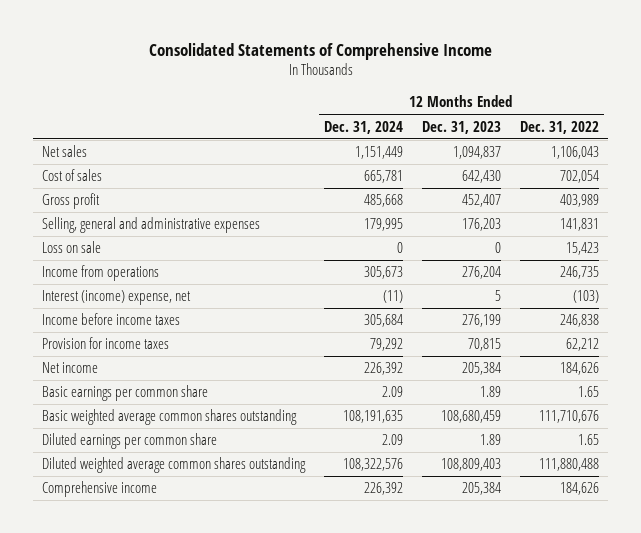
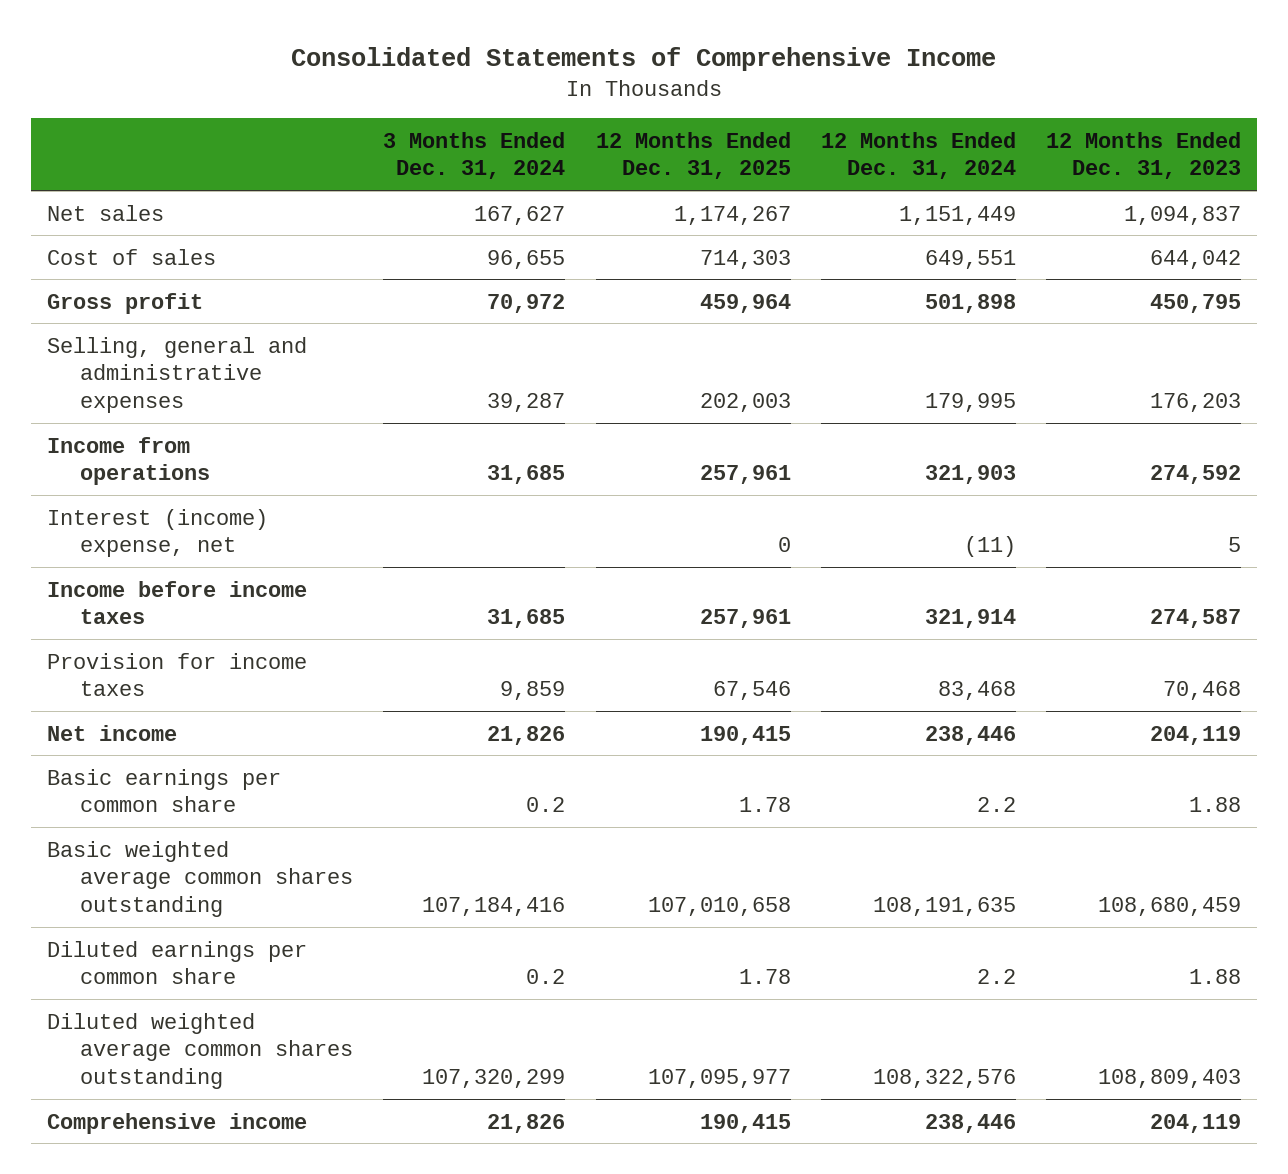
[519,120,599,134] Dec. 31, 2022 -> none
none -> [383,131,566,180] 3 Months Ended Dec. 31, 2024
none -> [595,131,791,180] 12 Months Ended Dec. 31, 2025
[364,170,404,184] 665,781 -> [925,249,1017,269] 649,551
[461,170,501,184] 642,430 -> [1150,249,1242,269] 644,042
[364,194,404,208] 485,668 -> [925,293,1017,313] 501,898
[461,194,501,208] 452,407 -> [1150,293,1242,313] 450,795
[42,241,102,254] Loss on sale -> none
[364,266,404,280] 305,673 -> [925,465,1017,485] 321,903
[461,266,501,280] 276,204 -> [1150,465,1242,485] 274,592
[364,314,404,328] 305,684 -> [925,609,1017,629] 321,914
[461,314,501,328] 276,199 -> [1150,609,1242,629] 274,587
[370,338,404,352] 79,292 -> [938,681,1017,701] 83,468
[467,338,501,352] 70,815 -> [1163,681,1242,701] 70,468
[364,362,404,376] 226,392 -> [925,725,1017,745] 238,446
[461,362,501,376] 205,384 -> [1150,725,1242,745] 204,119
[382,386,404,398] 2.09 -> [977,797,1017,813] 2.2
[479,386,501,398] 1.89 -> [1189,797,1242,813] 1.88
[382,434,404,446] 2.09 -> [977,969,1017,985] 2.2
[479,434,501,446] 1.89 -> [1189,969,1242,985] 1.88
[364,482,404,496] 226,392 -> [925,1113,1017,1133] 238,446
[461,482,501,496] 205,384 -> [1150,1113,1242,1133] 204,119

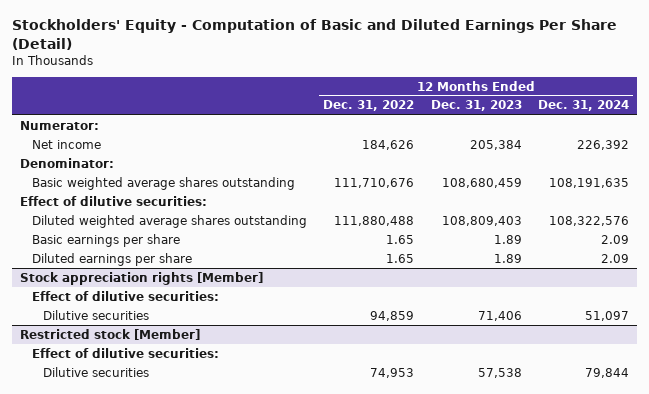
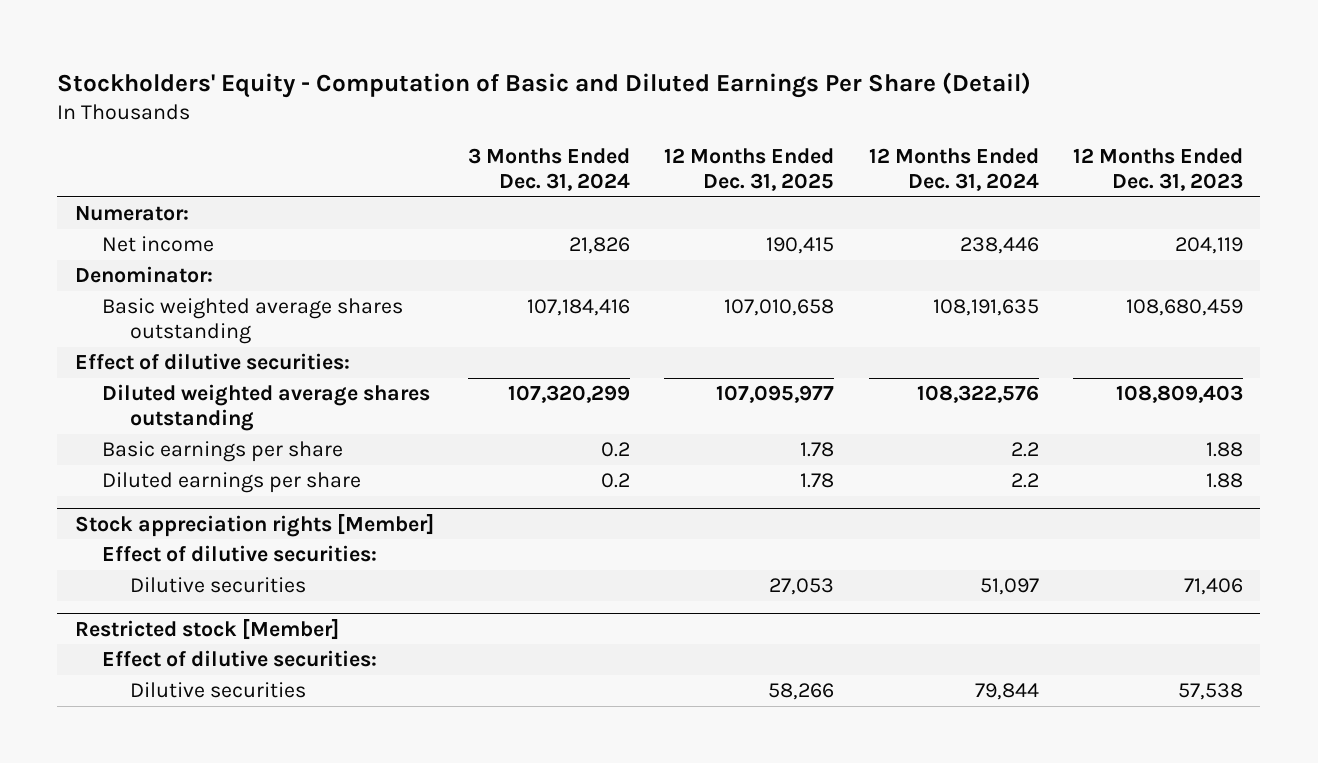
[323,100,415,112] Dec. 31, 2022 -> none
none -> [468,148,631,191] 3 Months Ended Dec. 31, 2024
none -> [664,148,835,191] 12 Months Ended Dec. 31, 2025
[469,139,522,150] 205,384 -> [1175,237,1244,255] 204,119
[577,139,630,150] 226,392 -> [959,237,1039,255] 238,446
[493,234,522,244] 1.89 -> [1206,442,1244,458] 1.88
[601,234,630,244] 2.09 -> [1010,442,1039,458] 2.2
[493,253,522,263] 1.89 -> [1206,473,1244,489] 1.88
[601,253,630,263] 2.09 -> [1010,473,1039,489] 2.2

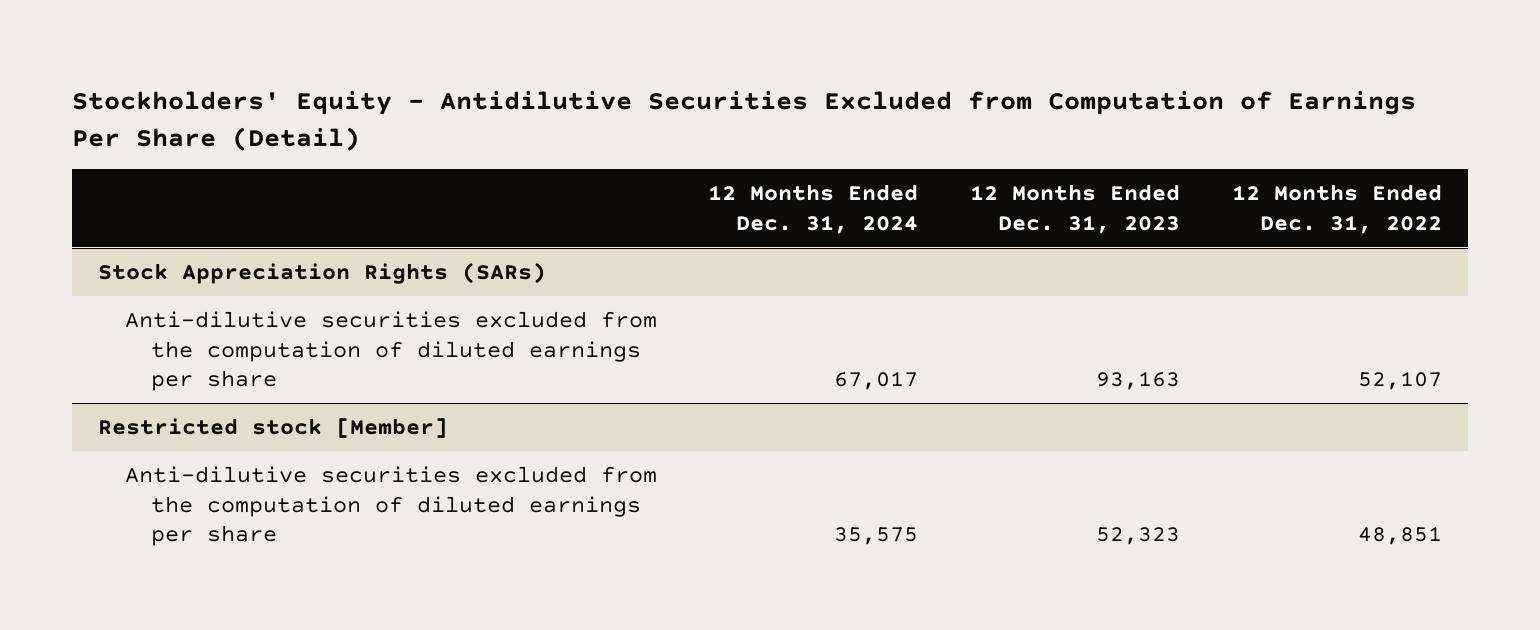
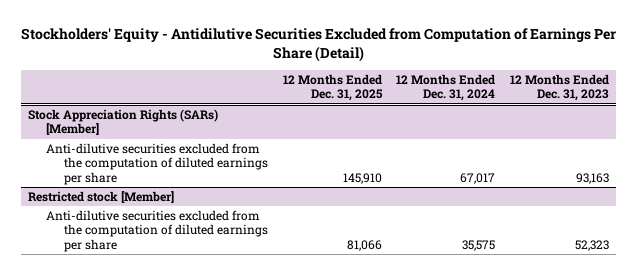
[1231,184,1442,234] 12 Months Ended Dec. 31, 2022 -> none
none -> [282,73,383,102] 12 Months Ended Dec. 31, 2025
[98,261,547,284] Stock Appreciation Rights (SARs) -> [28,109,219,136] Stock Appreciation Rights (SARs) [Member]

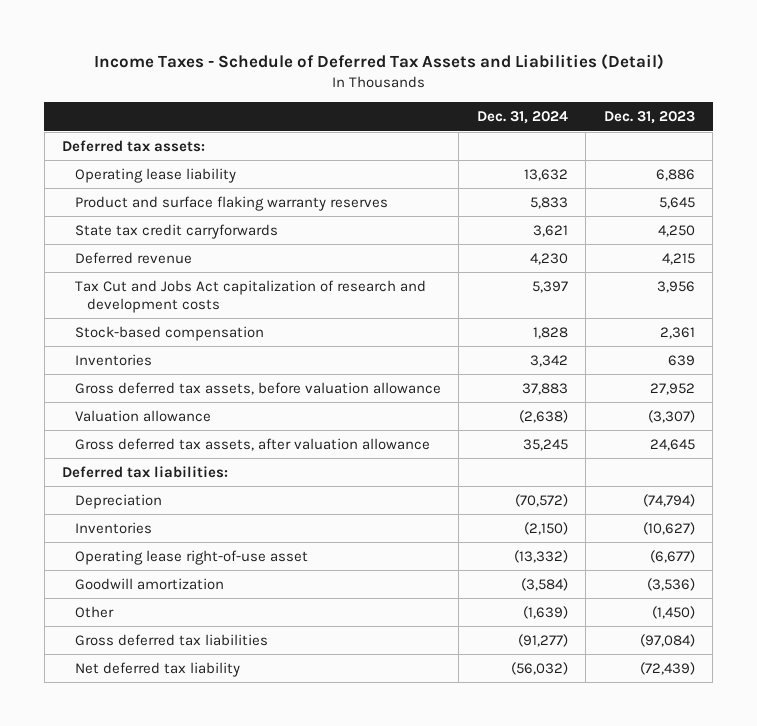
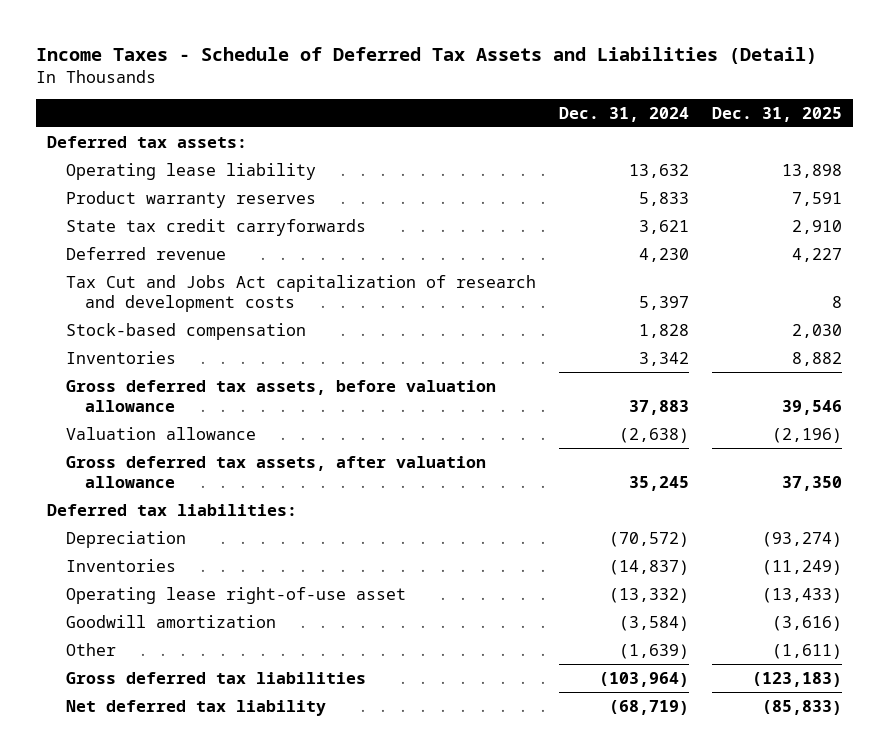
[603,111,695,125] Dec. 31, 2023 -> none
none -> [711,106,842,122] Dec. 31, 2025
[74,195,388,211] Product and surface flaking warranty reserves -> [66,190,317,208] Product warranty reserves
[523,521,568,535] (2,150) -> [608,559,689,575] (14,837)
[517,633,568,647] (91,277) -> [598,671,689,687] (103,964)
[510,661,568,675] (56,032) -> [608,699,689,715] (68,719)

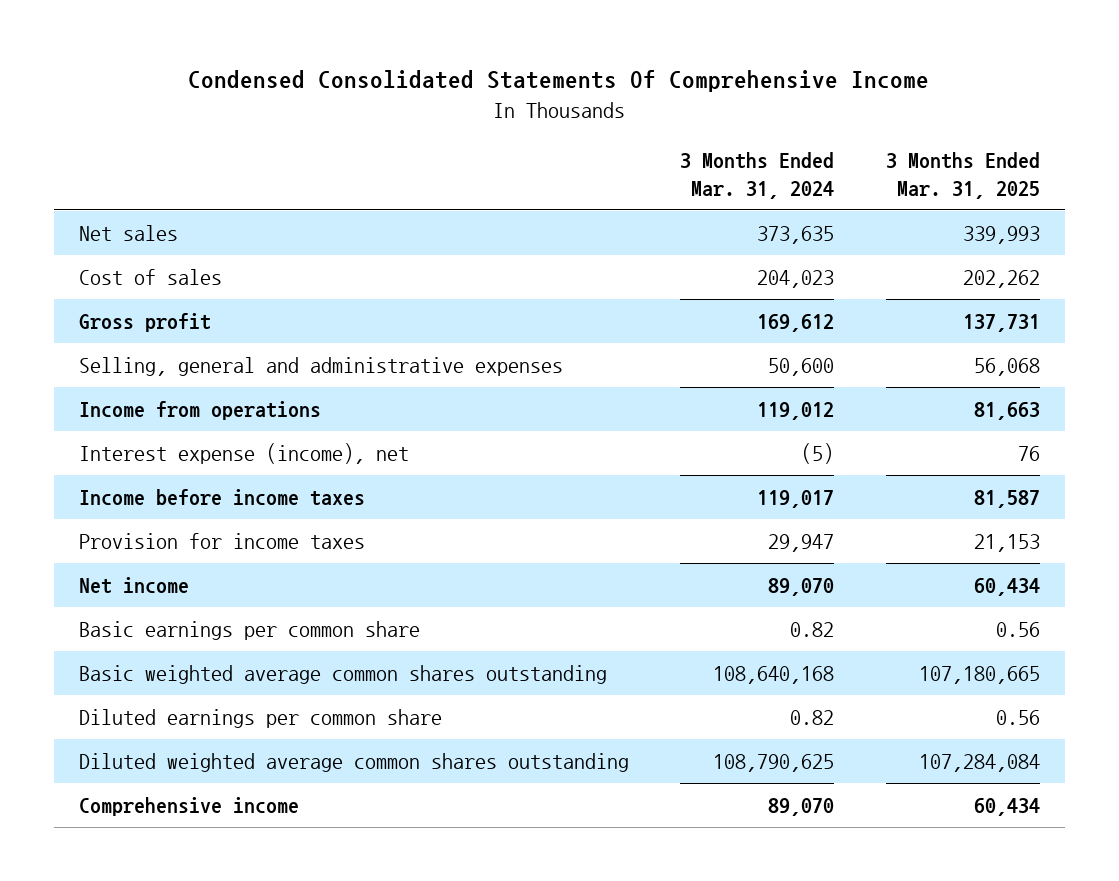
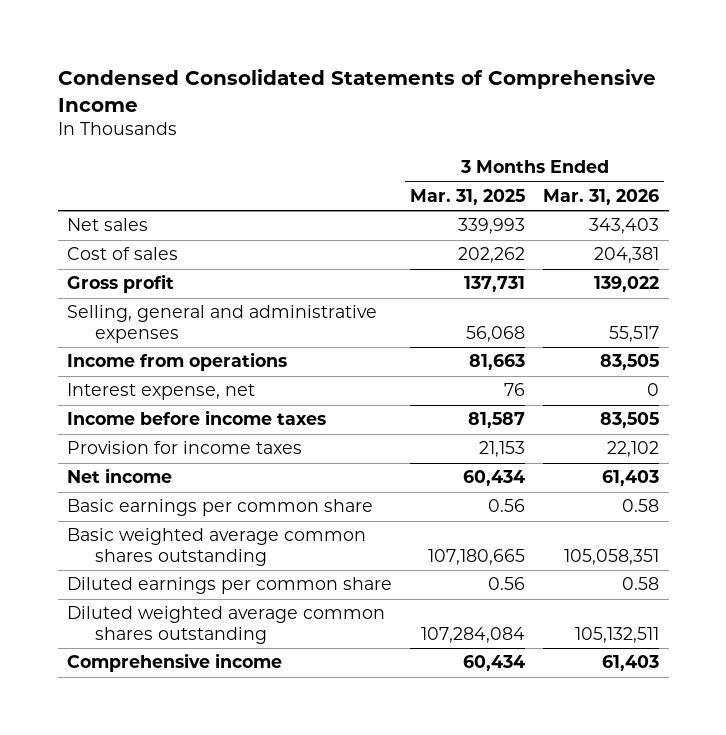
[188,70,930,93] Condensed Consolidated Statements Of Comprehensive Income -> [57,68,656,112] Condensed Consolidated Statements of Comprehensive Income
[680,152,835,199] 3 Months Ended Mar. 31, 2024 -> none
none -> [543,188,660,205] Mar. 31, 2026
[79,442,410,464] Interest expense (income), net -> [66,383,255,401] Interest expense, net

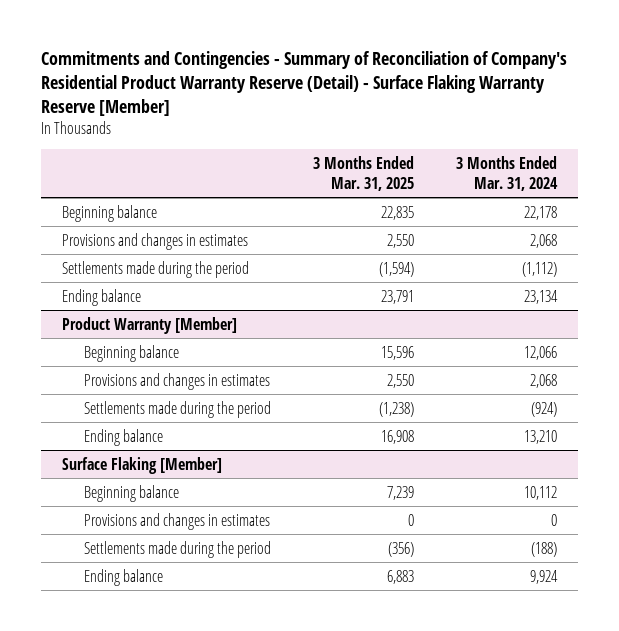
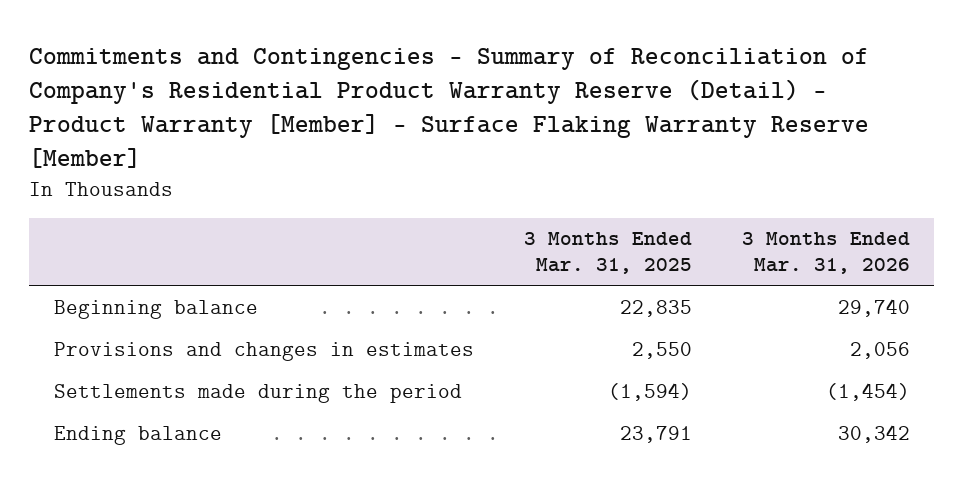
[40,50,567,116] Commitments and Contingencies - Summary of Reconciliation of Company's Residential Product Warranty Reserve (Detail) - Surface Flaking Warranty Reserve [Member] -> [29,47,870,169] Commitments and Contingencies - Summary of Reconciliation of Company's Residential Product Warranty Reserve (Detail) - Product Warranty [Member] - Surface Flaking Warranty Reserve [Member]
[455,155,558,191] 3 Months Ended Mar. 31, 2024 -> none
none -> [741,232,910,275] 3 Months Ended Mar. 31, 2026
[61,316,237,334] Product Warranty [Member] -> none
[83,344,179,362] Beginning balance -> none
[83,372,270,390] Provisions and changes in estimates -> none
[83,400,271,418] Settlements made during the period -> none
[83,428,163,446] Ending balance -> none
[61,456,222,474] Surface Flaking [Member] -> none
[83,484,179,502] Beginning balance -> none
[83,512,270,530] Provisions and changes in estimates -> none
[83,540,271,558] Settlements made during the period -> none
[83,568,163,586] Ending balance -> none

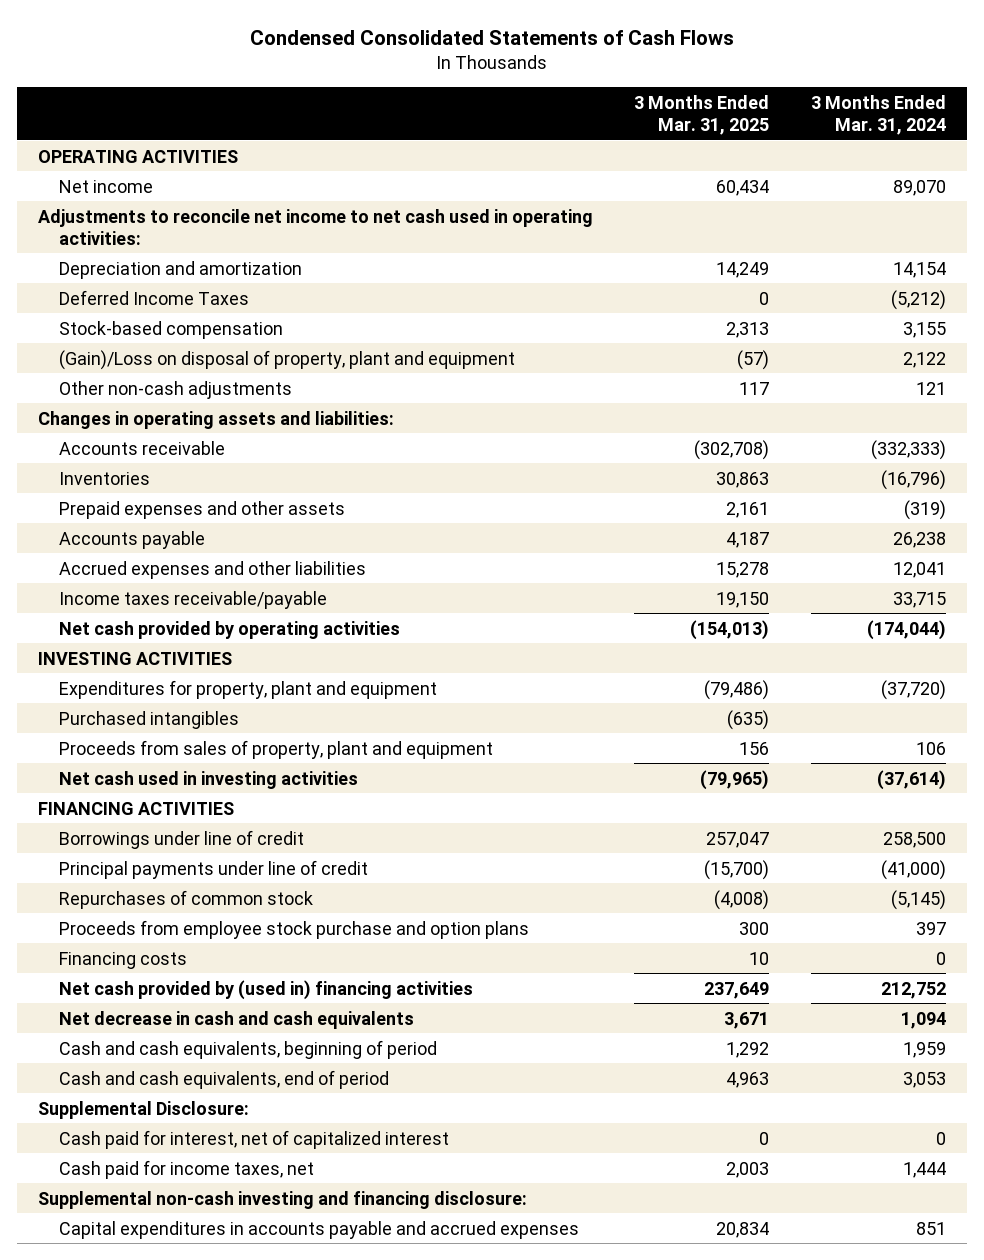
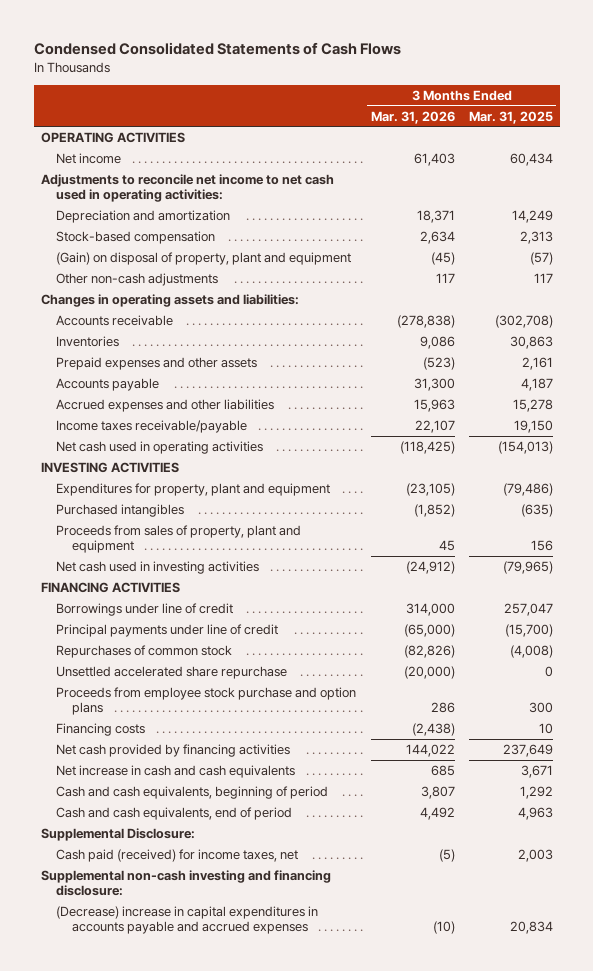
[810,94,946,135] 3 Months Ended Mar. 31, 2024 -> none
none -> [370,110,455,124] Mar. 31, 2026
[59,289,250,305] Deferred Income Taxes -> none
[59,349,516,370] (Gain)/Loss on disposal of property, plant and equipment -> [56,252,352,266] (Gain) on disposal of property, plant and equipment
[59,620,401,639] Net cash provided by operating activities -> [56,441,264,455] Net cash used in operating activities
none -> [56,666,288,680] Unsettled accelerated share repurchase
[59,979,474,1000] Net cash provided by (used in) financing activities -> [56,744,291,758] Net cash provided by financing activities
[59,1010,415,1029] Net decrease in cash and cash equivalents -> [56,765,296,779] Net increase in cash and cash equivalents
[59,1129,450,1149] Cash paid for interest, net of capitalized interest -> none
[59,1159,315,1179] Cash paid for income taxes, net -> [56,849,299,863] Cash paid (received) for income taxes, net
[59,1220,580,1239] Capital expenditures in accounts payable and accrued expenses -> [56,906,319,935] (Decrease) increase in capital expenditures in accounts payable and accrued expenses

